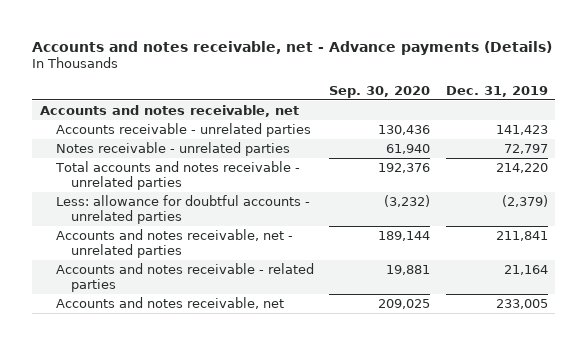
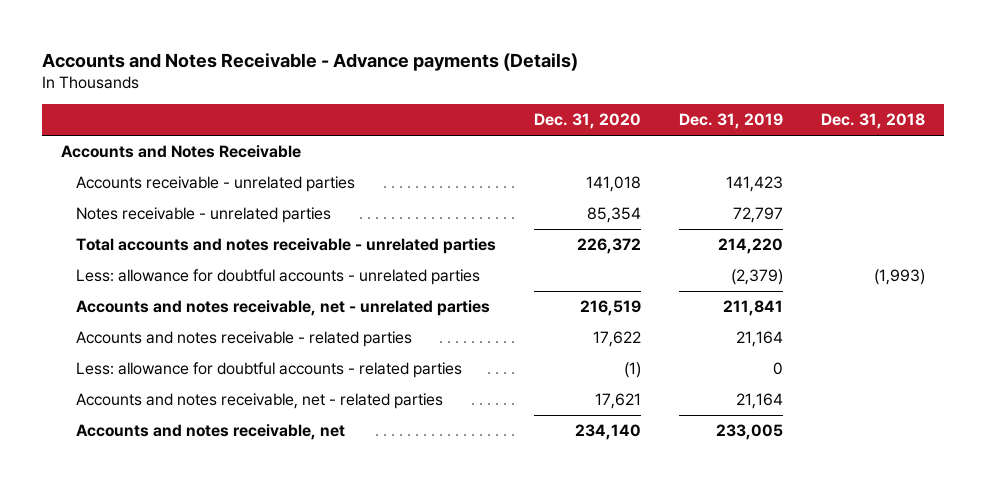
[32,40,553,55] Accounts and notes receivable, net - Advance payments (Details) -> [42,52,579,71] Accounts and Notes Receivable - Advance payments (Details)
[329,85,431,98] Sep. 30, 2020 -> none
none -> [534,113,642,130] Dec. 31, 2020
none -> [821,113,926,130] Dec. 31, 2018
[40,105,300,118] Accounts and notes receivable, net -> [61,145,302,159] Accounts and Notes Receivable
none -> [76,362,463,379] Less: allowance for doubtful accounts - related parties
none -> [76,393,444,410] Accounts and notes receivable, net - related parties

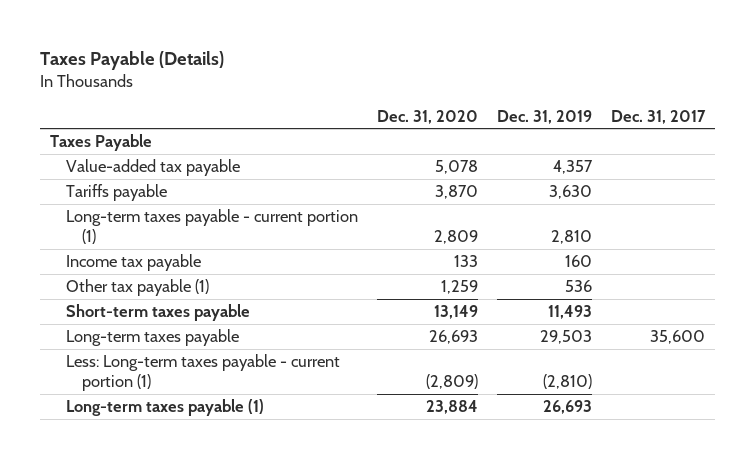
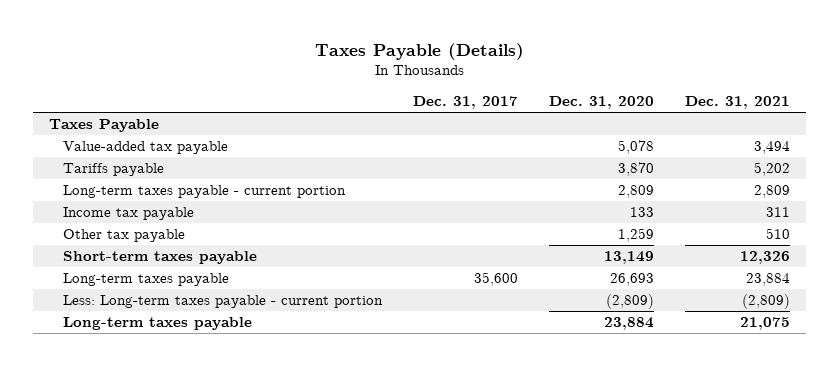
[497,109,593,124] Dec. 31, 2019 -> none
none -> [685,96,791,110] Dec. 31, 2021
[65,209,358,244] Long-term taxes payable - current portion (1) -> [62,185,346,199] Long-term taxes payable - current portion
[65,279,209,297] Other tax payable (1) -> [62,229,185,243] Other tax payable
[65,354,340,391] Less: Long-term taxes payable - current portion (1) -> [62,295,383,309] Less: Long-term taxes payable - current portion
[65,399,264,417] Long-term taxes payable (1) -> [62,317,252,331] Long-term taxes payable

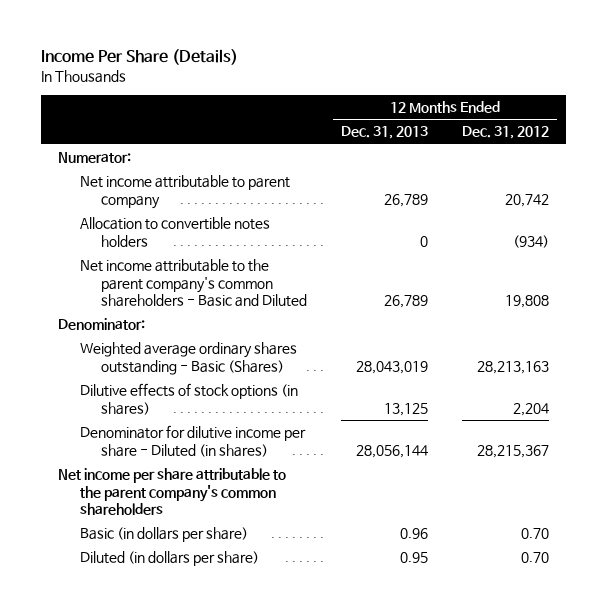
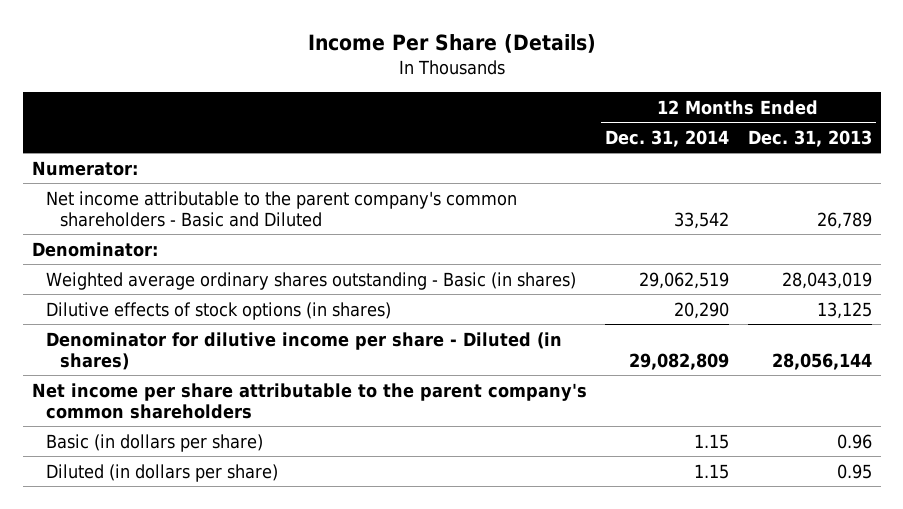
[461,126,549,140] Dec. 31, 2012 -> none
none -> [605,129,730,147] Dec. 31, 2014
[79,175,290,209] Net income attributable to parent company -> none
[79,217,270,247] Allocation to convertible notes holders -> none
[79,342,297,375] Weighted average ordinary shares outstanding - Basic (Shares) -> [45,271,576,290] Weighted average ordinary shares outstanding - Basic (in shares)

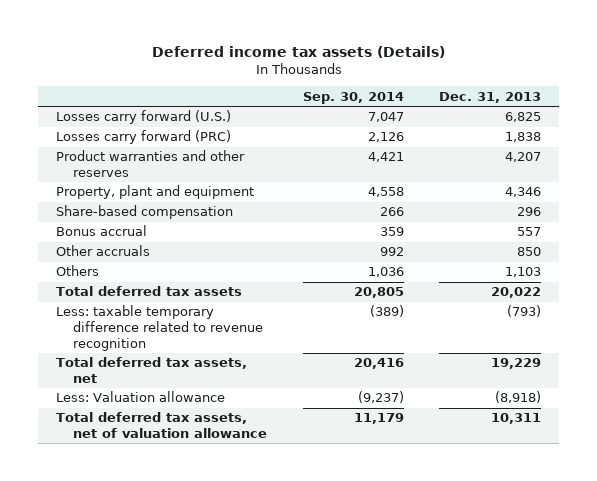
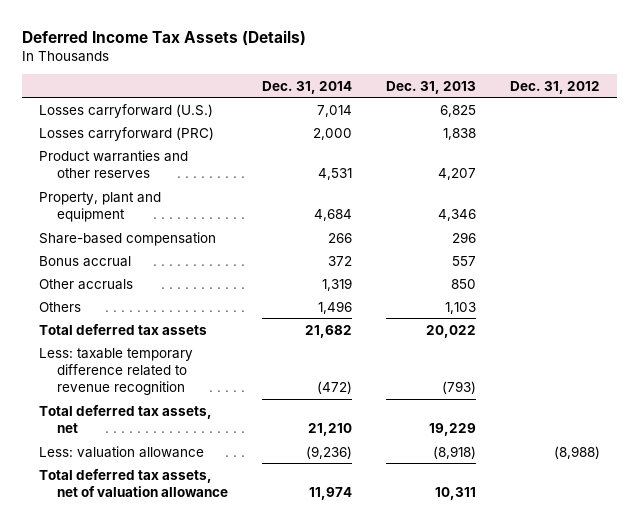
[151,46,445,59] Deferred income tax assets (Details) -> [21,29,306,46] Deferred Income Tax Assets (Details)
[302,91,404,104] Sep. 30, 2014 -> none
none -> [262,80,353,94] Dec. 31, 2014
none -> [510,80,601,94] Dec. 31, 2012
[56,110,232,125] Losses carry forward (U.S.) -> [38,103,213,118] Losses carryforward (U.S.)
[56,130,232,145] Losses carry forward (PRC) -> [38,126,214,141] Losses carryforward (PRC)
[56,391,226,403] Less: Valuation allowance -> [38,445,204,458] Less: valuation allowance

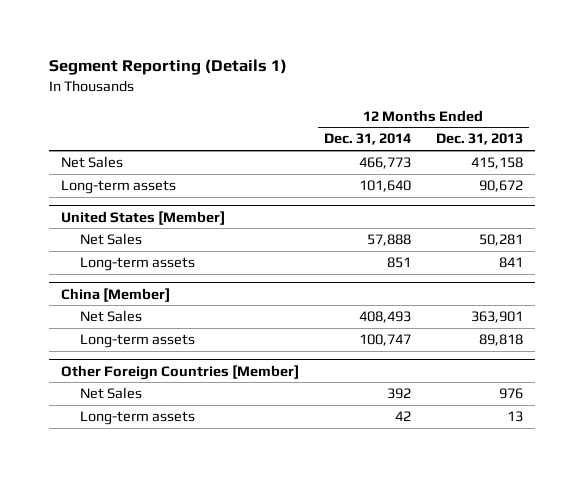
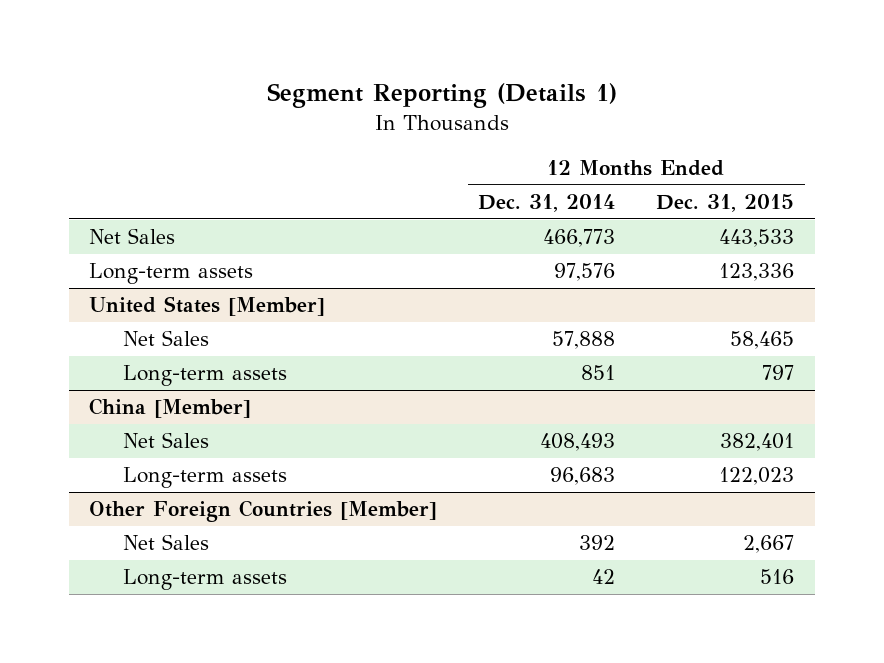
[435,133,523,146] Dec. 31, 2013 -> none
none -> [656,194,795,213] Dec. 31, 2015
[359,179,412,192] 101,640 -> [554,263,616,282] 97,576
[359,333,412,346] 100,747 -> [550,467,616,486] 96,683

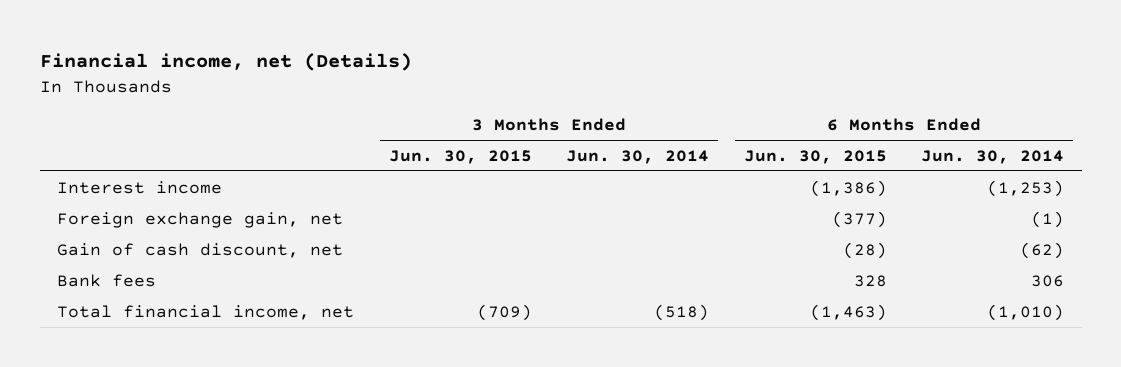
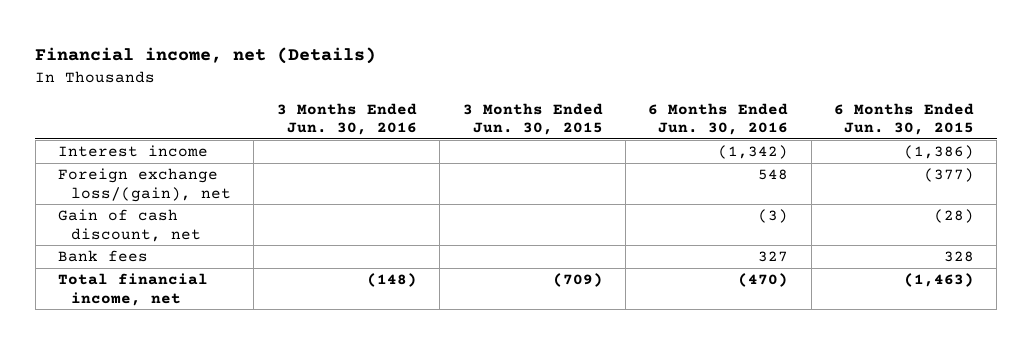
[566,149,710,164] Jun. 30, 2014 -> none
[921,149,1065,164] Jun. 30, 2014 -> none
none -> [276,102,417,136] 3 Months Ended Jun. 30, 2016
none -> [648,102,789,136] 6 Months Ended Jun. 30, 2016
[56,211,343,228] Foreign exchange gain, net -> [58,167,232,202] Foreign exchange loss/(gain), net

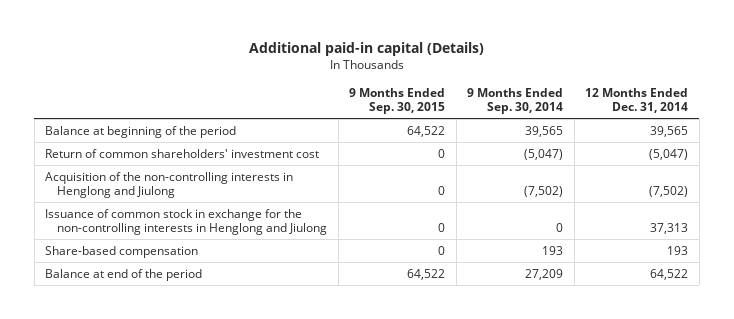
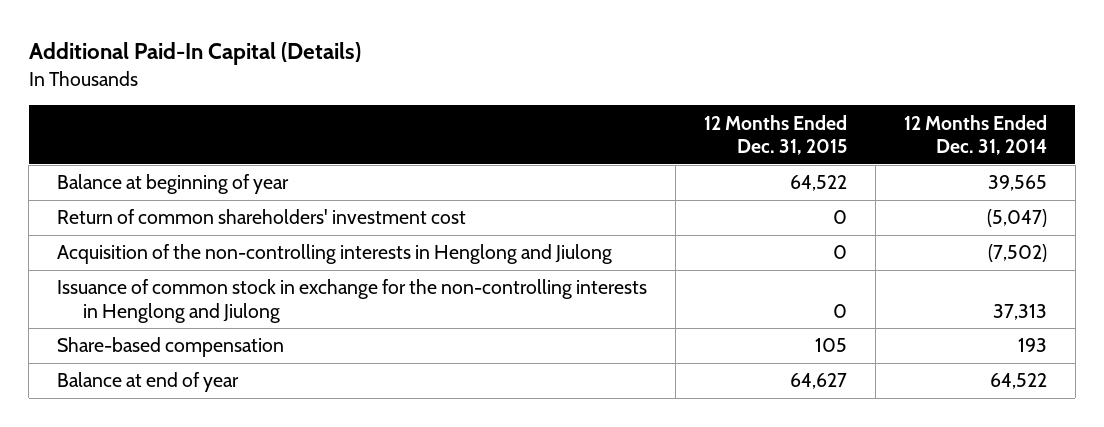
[248,41,484,56] Additional paid-in capital (Details) -> [28,42,361,66] Additional Paid-In Capital (Details)
[349,87,446,115] 9 Months Ended Sep. 30, 2015 -> none
[467,87,564,115] 9 Months Ended Sep. 30, 2014 -> none
none -> [704,114,848,156] 12 Months Ended Dec. 31, 2015
[45,125,237,138] Balance at beginning of the period -> [57,174,290,195] Balance at beginning of year
[45,268,203,281] Balance at end of the period -> [57,372,240,393] Balance at end of year

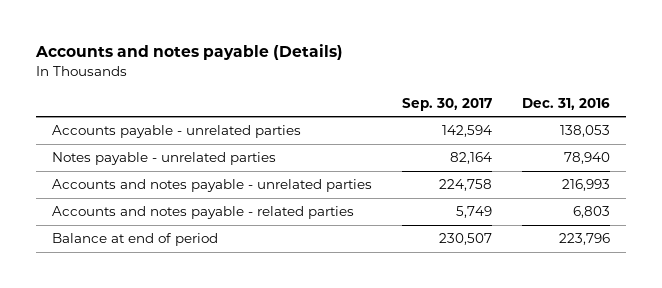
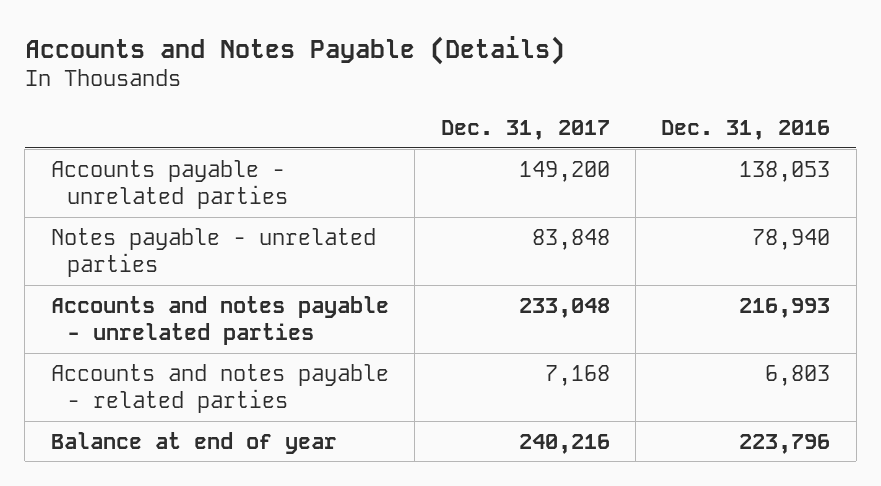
[35,44,344,61] Accounts and notes payable (Details) -> [24,35,565,65] Accounts and Notes Payable (Details)
[401,97,492,111] Sep. 30, 2017 -> none
none -> [440,120,610,141] Dec. 31, 2017
[51,233,218,247] Balance at end of period -> [50,431,337,454] Balance at end of year

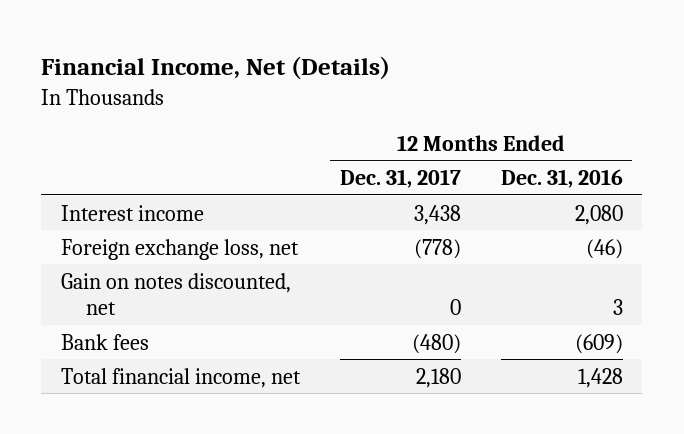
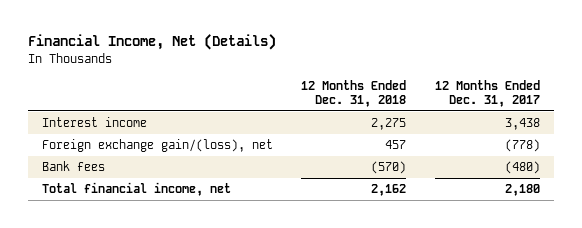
[500,169,623,189] Dec. 31, 2016 -> none
none -> [301,79,407,108] 12 Months Ended Dec. 31, 2018
[61,272,292,316] Gain on notes discounted, net -> none
[61,238,300,260] Foreign exchange loss, net -> [41,139,273,153] Foreign exchange gain/(loss), net

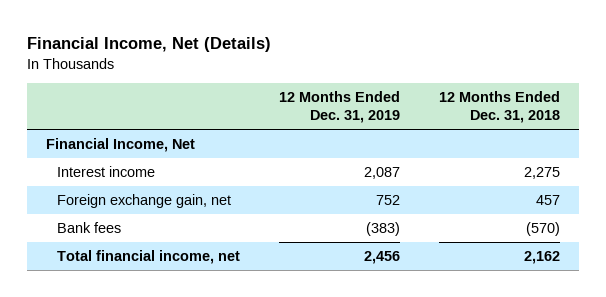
[435,79,541,108] 12 Months Ended Dec. 31, 2017 -> none
none -> [278,91,400,124] 12 Months Ended Dec. 31, 2019
none -> [46,138,196,153] Financial Income, Net
[41,139,273,153] Foreign exchange gain/(loss), net -> [57,194,232,209] Foreign exchange gain, net

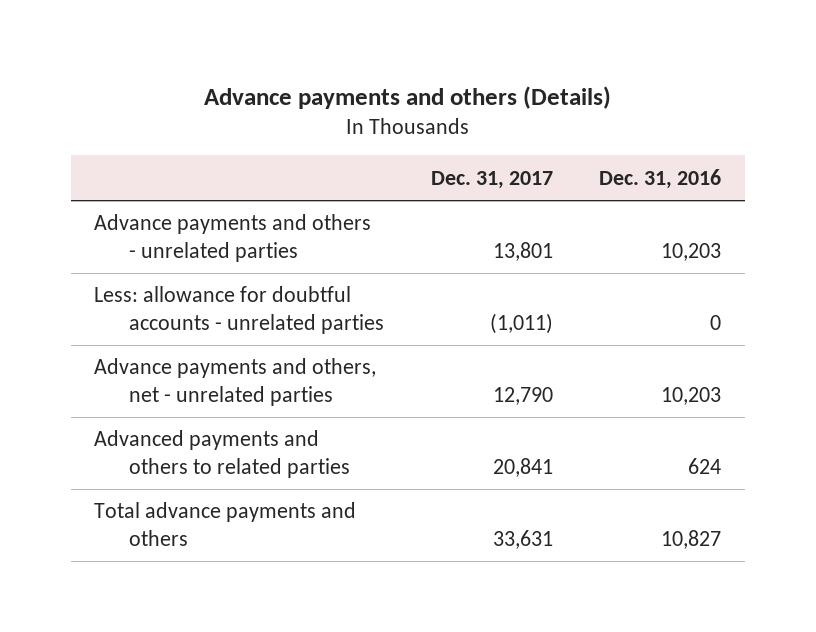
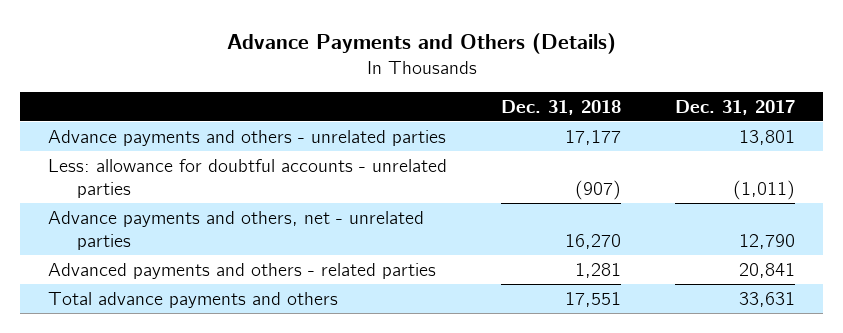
[203,85,611,109] Advance payments and others (Details) -> [226,32,616,54] Advance Payments and Others (Details)
[599,168,722,189] Dec. 31, 2016 -> none
none -> [501,99,622,115] Dec. 31, 2018
[94,430,350,479] Advanced payments and others to related parties -> [47,262,436,279] Advanced payments and others - related parties

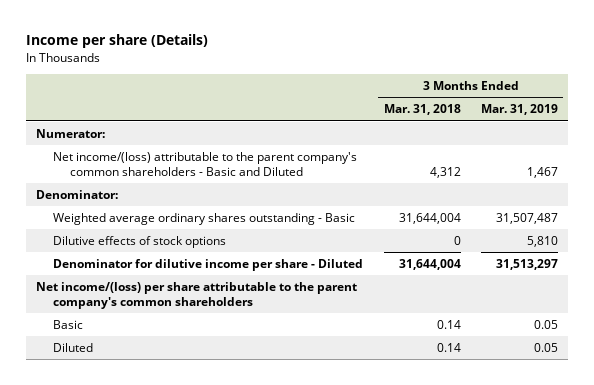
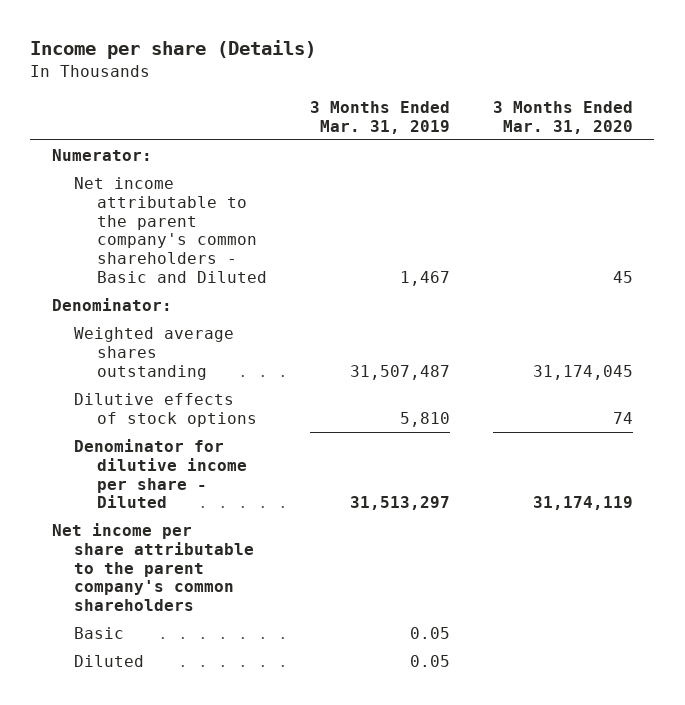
[383,104,461,116] Mar. 31, 2018 -> none
none -> [492,100,633,134] 3 Months Ended Mar. 31, 2020
[53,152,358,177] Net income/(loss) attributable to the parent company's common shareholders - Basic and Diluted -> [74,176,267,283] Net income attributable to the parent company's common shareholders - Basic and Diluted
[53,213,356,226] Weighted average ordinary shares outstanding - Basic -> [74,326,235,380] Weighted average shares outstanding
[36,282,358,310] Net income/(loss) per share attributable to the parent company's common shareholders -> [51,522,255,612] Net income per share attributable to the parent company's common shareholders

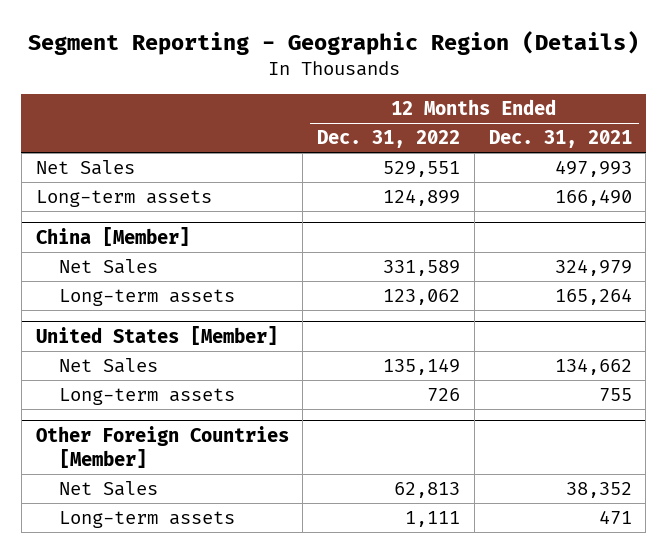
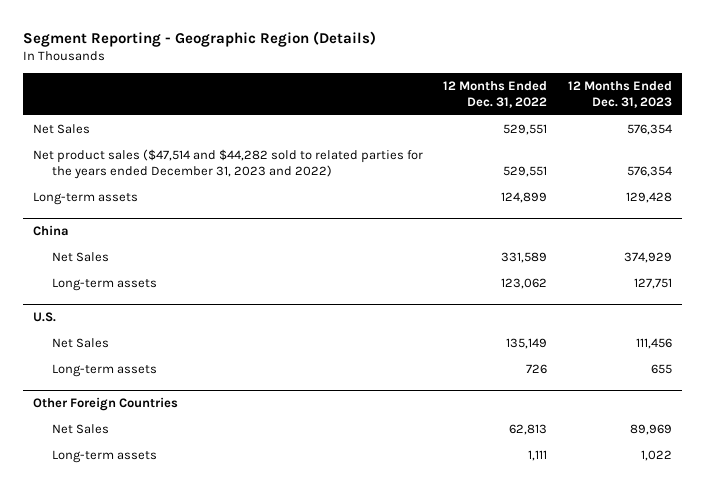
[488,130,632,149] Dec. 31, 2021 -> none
none -> [567,80,672,109] 12 Months Ended Dec. 31, 2023
none -> [32,148,423,180] Net product sales ($47,514 and $44,282 sold to related parties for the years ended December 31, 2023 and 2022)
[35,227,190,247] China [Member] -> [32,225,69,237] China
[35,326,278,346] United States [Member] -> [32,312,56,323] U.S.
[35,426,289,469] Other Foreign Countries [Member] -> [32,397,178,412] Other Foreign Countries

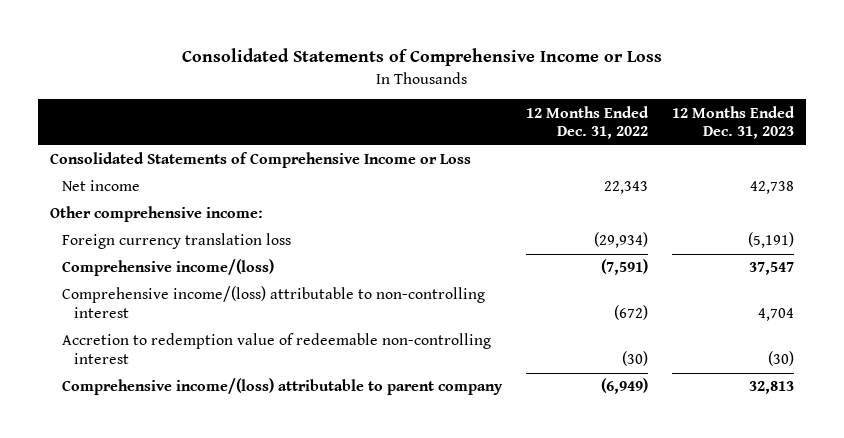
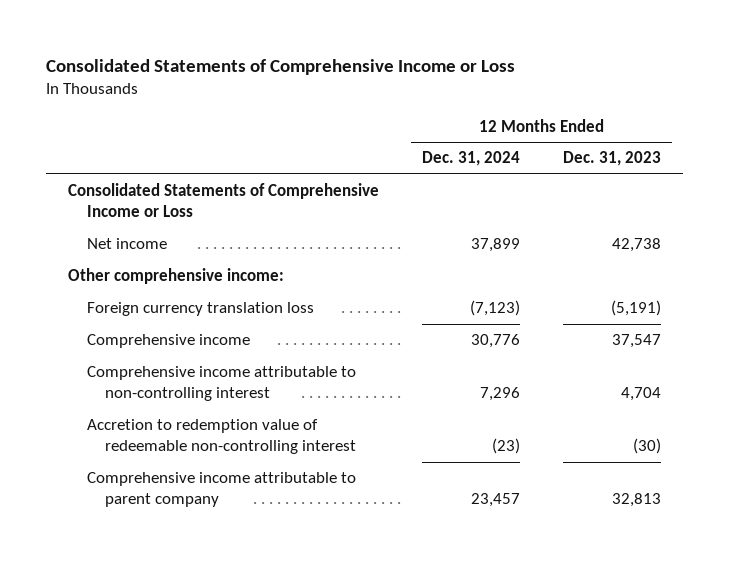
[526,105,650,140] 12 Months Ended Dec. 31, 2022 -> none
none -> [422,151,521,167] Dec. 31, 2024
[62,259,275,277] Comprehensive income/(loss) -> [86,334,250,349] Comprehensive income
[62,286,486,318] Comprehensive income/(loss) attributable to non-controlling interest -> [86,366,356,402] Comprehensive income attributable to non-controlling interest
[62,378,504,396] Comprehensive income/(loss) attributable to parent company -> [86,472,356,508] Comprehensive income attributable to parent company

